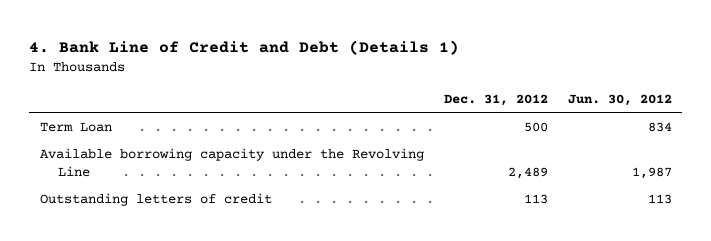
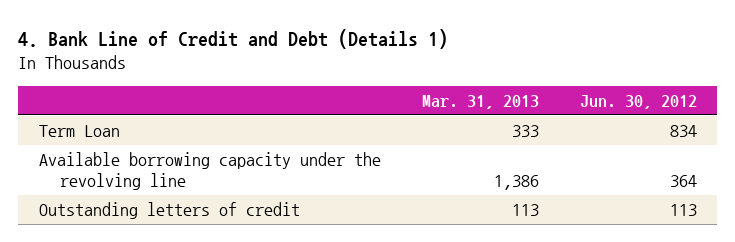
[443,93,548,106] Dec. 31, 2012 -> none
none -> [421,94,539,109] Mar. 31, 2013
[39,147,424,177] Available borrowing capacity under the Revolving Line -> [38,152,381,190] Available borrowing capacity under the revolving line
[631,166,672,179] 1,987 -> [669,174,697,187] 364

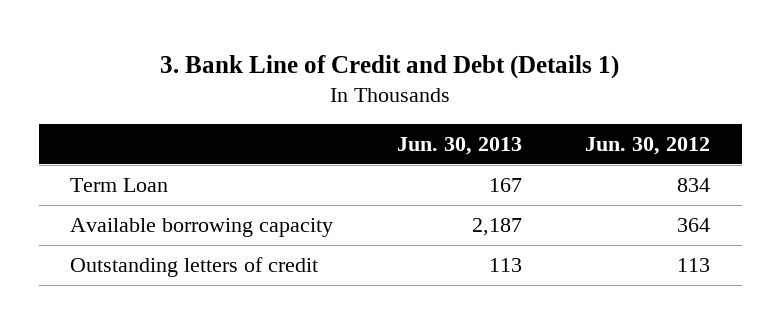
[18,29,449,50] 4. Bank Line of Credit and Debt (Details 1) -> [160,54,620,79] 3. Bank Line of Credit and Debt (Details 1)
[421,94,539,109] Mar. 31, 2013 -> none
none -> [396,137,522,156] Jun. 30, 2013
[38,152,381,190] Available borrowing capacity under the revolving line -> [70,217,334,237] Available borrowing capacity

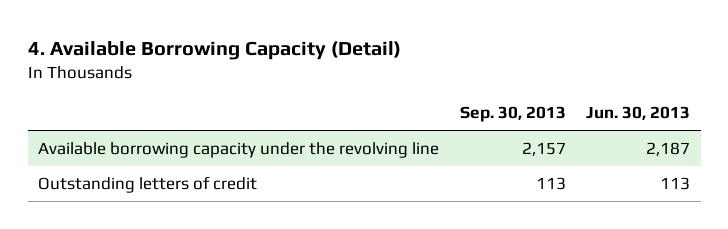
[160,54,620,79] 3. Bank Line of Credit and Debt (Details 1) -> [27,40,401,60] 4. Available Borrowing Capacity (Detail)
[585,137,711,156] Jun. 30, 2012 -> none
none -> [459,106,566,123] Sep. 30, 2013
[70,177,169,192] Term Loan -> none
[70,217,334,237] Available borrowing capacity -> [38,142,440,159] Available borrowing capacity under the revolving line

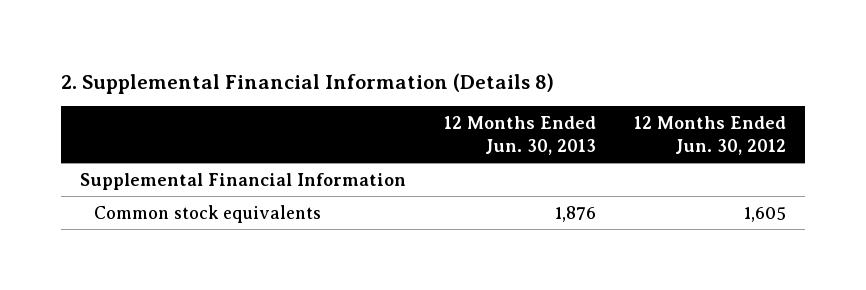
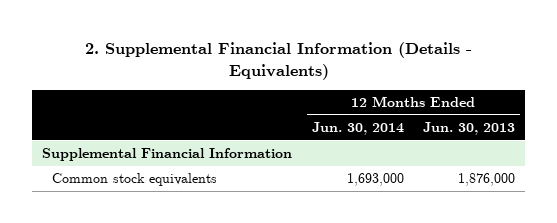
[60,72,554,94] 2. Supplemental Financial Information (Details 8) -> [84,42,472,80] 2. Supplemental Financial Information (Details - Equivalents)
[633,116,786,156] 12 Months Ended Jun. 30, 2012 -> none
none -> [311,122,404,136] Jun. 30, 2014
[553,205,596,222] 1,876 -> [458,173,516,187] 1,876,000

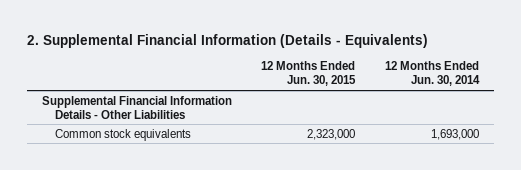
[423,122,516,136] Jun. 30, 2013 -> none
none -> [261,61,357,87] 12 Months Ended Jun. 30, 2015
[42,148,293,162] Supplemental Financial Information -> [41,95,232,119] Supplemental Financial Information Details - Other Liabilities

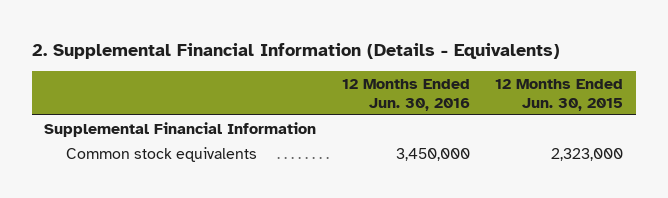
[384,61,480,87] 12 Months Ended Jun. 30, 2014 -> none
none -> [341,78,470,111] 12 Months Ended Jun. 30, 2016
[41,95,232,119] Supplemental Financial Information Details - Other Liabilities -> [44,121,317,137] Supplemental Financial Information

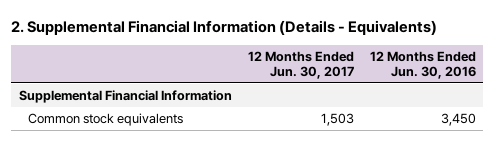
[495,78,624,111] 12 Months Ended Jun. 30, 2015 -> none
none -> [247,50,354,80] 12 Months Ended Jun. 30, 2017
[395,147,470,161] 3,450,000 -> [440,113,476,127] 3,450

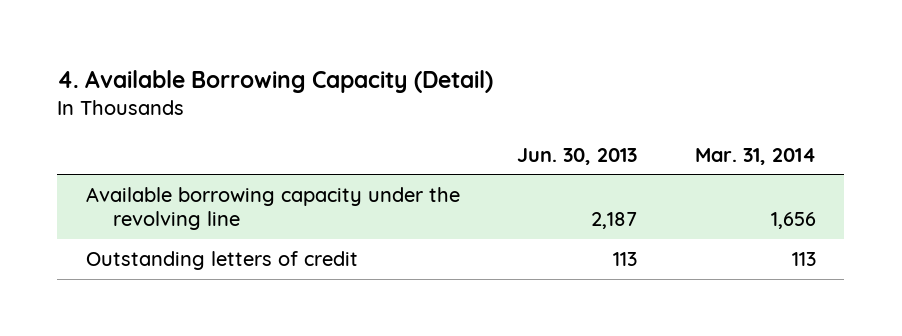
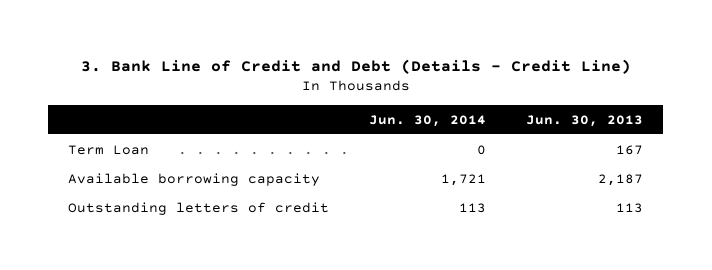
[57,70,494,94] 4. Available Borrowing Capacity (Detail) -> [80,58,631,74] 3. Bank Line of Credit and Debt (Details - Credit Line)
[694,147,816,165] Mar. 31, 2014 -> none
none -> [369,114,487,127] Jun. 30, 2014
none -> [68,144,150,155] Term Loan
[85,186,460,231] Available borrowing capacity under the revolving line -> [68,172,321,186] Available borrowing capacity

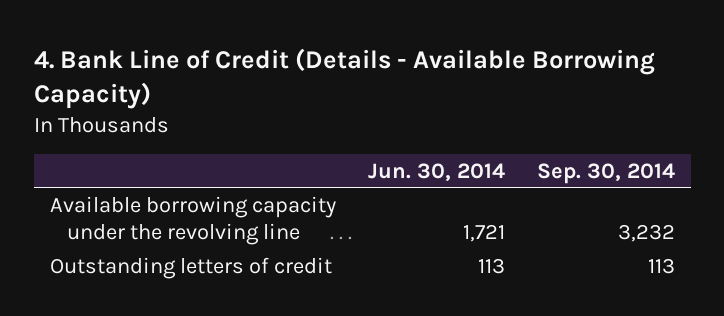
[80,58,631,74] 3. Bank Line of Credit and Debt (Details - Credit Line) -> [33,47,655,110] 4. Bank Line of Credit (Details - Available Borrowing Capacity)
[526,114,644,127] Jun. 30, 2013 -> none
none -> [536,162,675,184] Sep. 30, 2014
[68,144,150,155] Term Loan -> none
[68,172,321,186] Available borrowing capacity -> [49,195,336,245] Available borrowing capacity under the revolving line

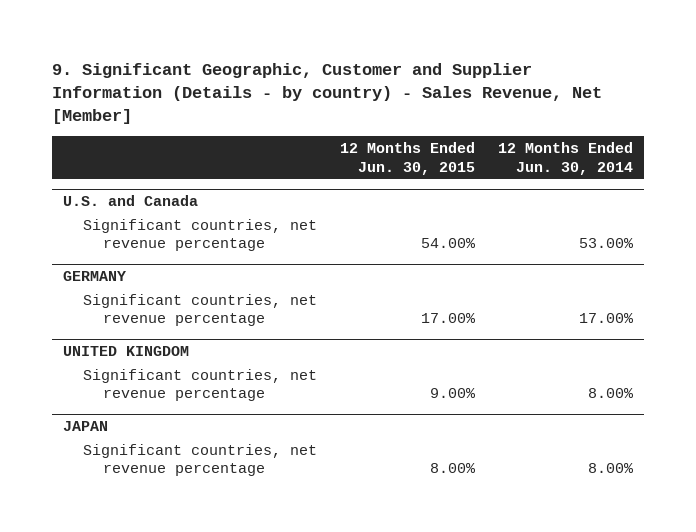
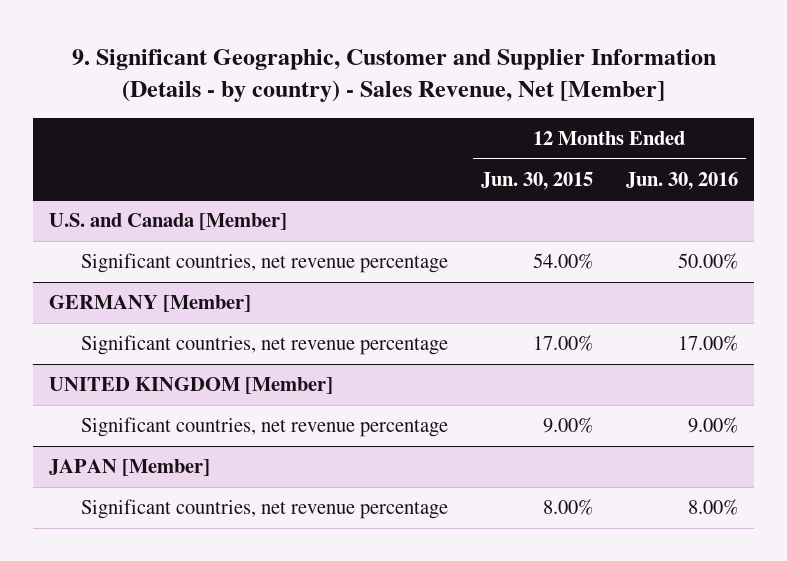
[497,141,633,175] 12 Months Ended Jun. 30, 2014 -> none
none -> [625,171,738,190] Jun. 30, 2016
[63,195,199,207] U.S. and Canada -> [49,213,288,231] U.S. and Canada [Member]
[63,271,127,282] GERMANY -> [49,295,252,313] GERMANY [Member]
[63,346,190,357] UNITED KINGDOM -> [49,377,334,395] UNITED KINGDOM [Member]
[63,421,109,432] JAPAN -> [49,459,211,477] JAPAN [Member]

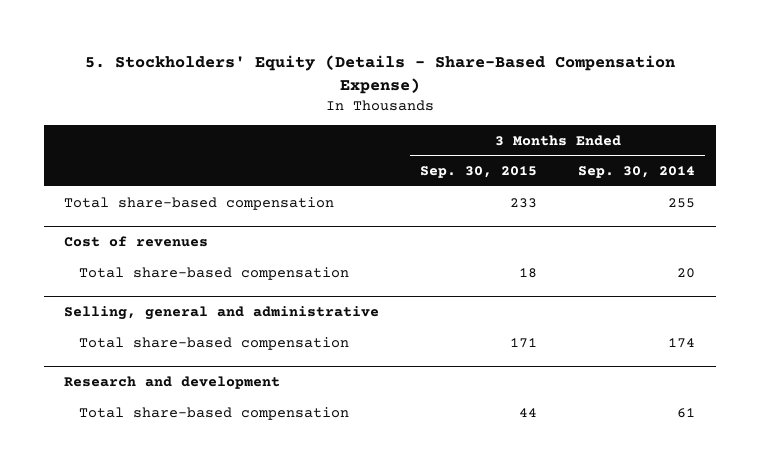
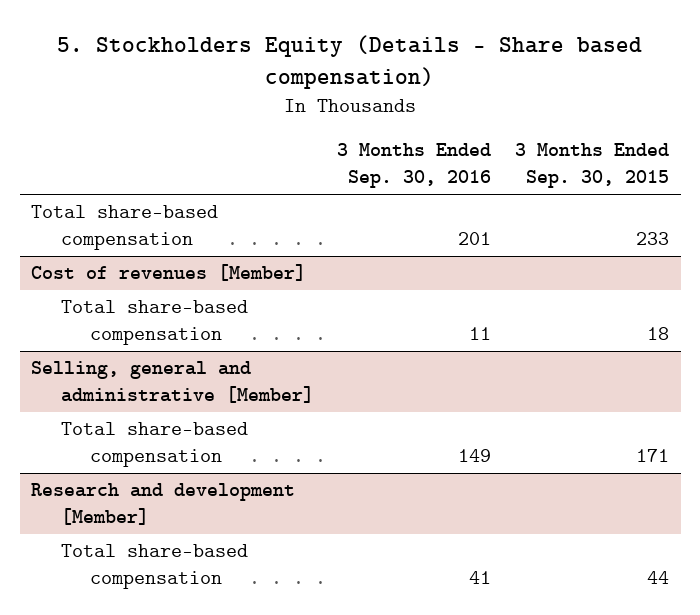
[84,54,675,94] 5. Stockholders' Equity (Details - Share-Based Compensation Expense) -> [57,34,643,90] 5. Stockholders Equity (Details - Share based compensation)
[578,165,696,178] Sep. 30, 2014 -> none
none -> [337,143,492,189] 3 Months Ended Sep. 30, 2016
[64,236,209,248] Cost of revenues -> [31,264,307,282] Cost of revenues [Member]
[64,306,380,321] Selling, general and administrative -> [31,361,314,404] Selling, general and administrative [Member]
[64,376,281,390] Research and development -> [31,483,296,526] Research and development [Member]

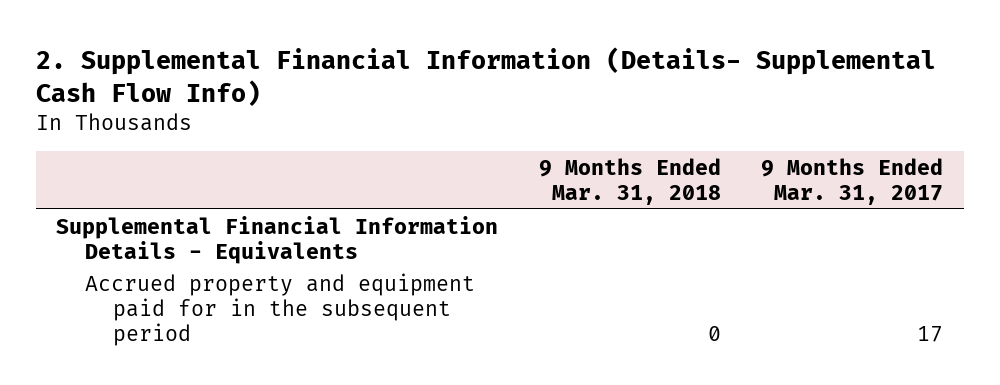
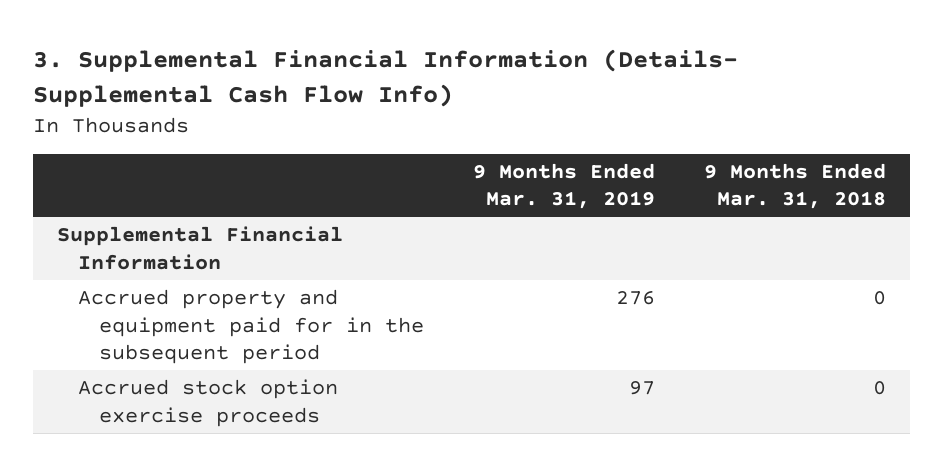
[36,47,937,106] 2. Supplemental Financial Information (Details- Supplemental Cash Flow Info) -> [32,49,738,107] 3. Supplemental Financial Information (Details- Supplemental Cash Flow Info)
[761,158,944,206] 9 Months Ended Mar. 31, 2017 -> none
none -> [473,162,656,210] 9 Months Ended Mar. 31, 2019
[56,215,499,264] Supplemental Financial Information Details - Equivalents -> [57,225,344,270] Supplemental Financial Information
none -> [78,378,339,427] Accrued stock option exercise proceeds

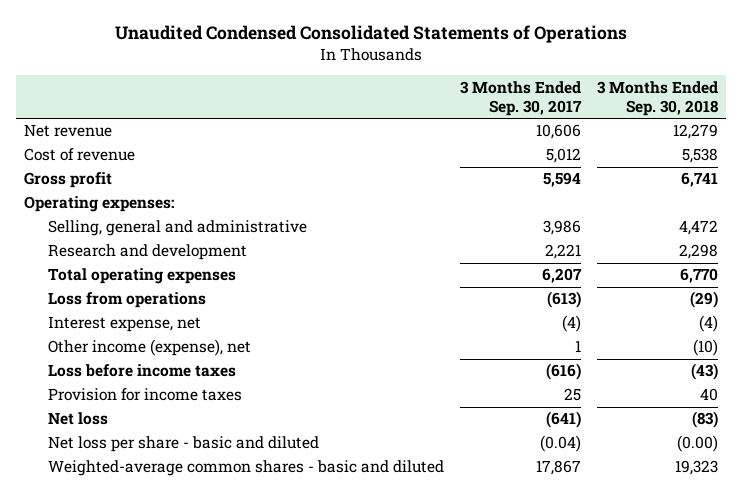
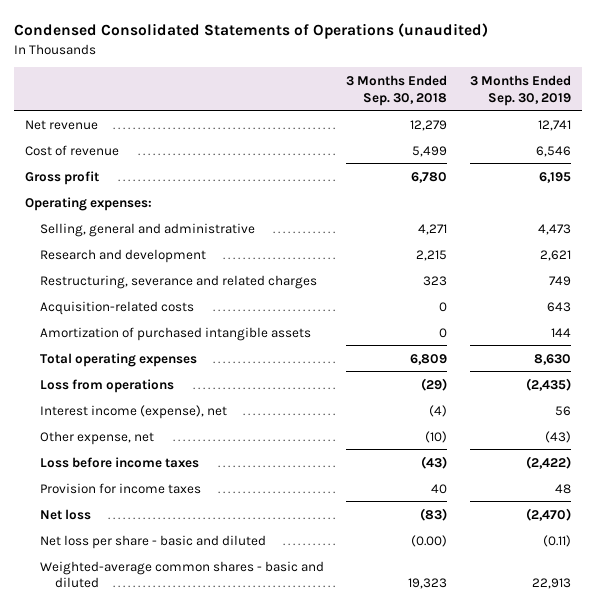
[114,25,627,44] Unaudited Condensed Consolidated Statements of Operations -> [14,23,489,40] Condensed Consolidated Statements of Operations (unaudited)
[459,80,582,116] 3 Months Ended Sep. 30, 2017 -> none
none -> [469,74,571,106] 3 Months Ended Sep. 30, 2019
[682,148,719,164] 5,538 -> [412,145,448,157] 5,499
[681,172,719,188] 6,741 -> [411,171,448,183] 6,780
[679,220,719,236] 4,472 -> [418,223,448,235] 4,271
[679,244,719,260] 2,298 -> [416,249,448,261] 2,215
none -> [40,274,318,289] Restructuring, severance and related charges
none -> [40,300,195,315] Acquisition-related costs
none -> [40,326,312,341] Amortization of purchased intangible assets
[680,268,719,284] 6,770 -> [410,353,448,365] 6,809
[47,316,201,333] Interest expense, net -> [40,404,228,419] Interest income (expense), net
[47,339,251,357] Other income (expense), net -> [40,430,155,445] Other expense, net

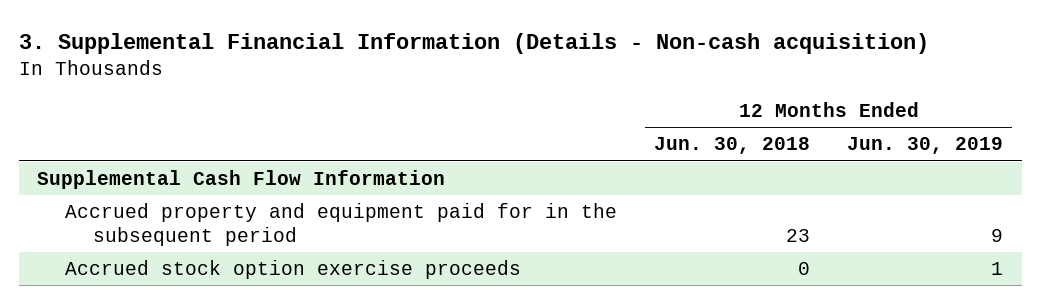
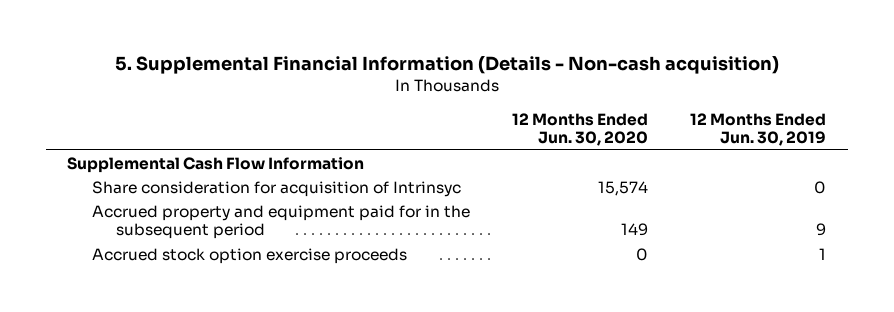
[18,32,929,54] 3. Supplemental Financial Information (Details - Non-cash acquisition) -> [114,56,779,75] 5. Supplemental Financial Information (Details - Non-cash acquisition)
[654,137,811,155] Jun. 30, 2018 -> none
none -> [512,112,649,147] 12 Months Ended Jun. 30, 2020
none -> [91,180,461,197] Share consideration for acquisition of Intrinsyc

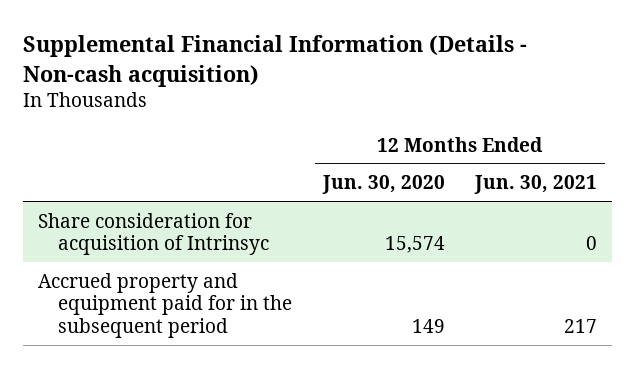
[114,56,779,75] 5. Supplemental Financial Information (Details - Non-cash acquisition) -> [23,35,528,87] Supplemental Financial Information (Details - Non-cash acquisition)
[690,112,827,147] 12 Months Ended Jun. 30, 2019 -> none
none -> [473,175,597,195] Jun. 30, 2021
[67,156,365,173] Supplemental Cash Flow Information -> none
[91,247,407,264] Accrued stock option exercise proceeds -> none

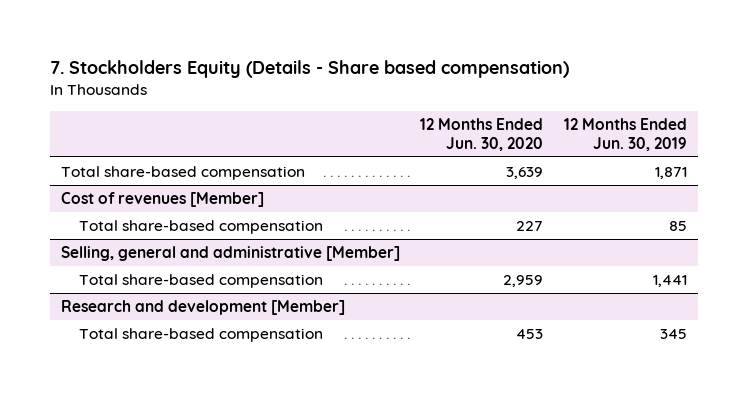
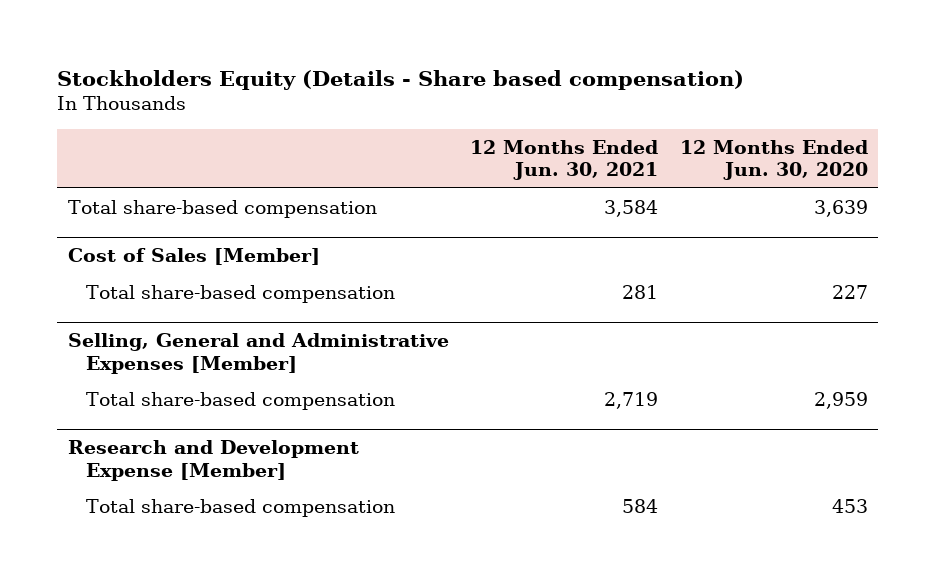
[50,60,570,79] 7. Stockholders Equity (Details - Share based compensation) -> [56,69,744,90] Stockholders Equity (Details - Share based compensation)
[564,117,688,151] 12 Months Ended Jun. 30, 2019 -> none
none -> [470,139,659,181] 12 Months Ended Jun. 30, 2021
[60,192,264,208] Cost of revenues [Member] -> [67,248,320,266] Cost of Sales [Member]
[60,246,400,262] Selling, general and administrative [Member] -> [67,333,449,374] Selling, General and Administrative Expenses [Member]
[60,300,345,316] Research and development [Member] -> [67,440,359,481] Research and Development Expense [Member]

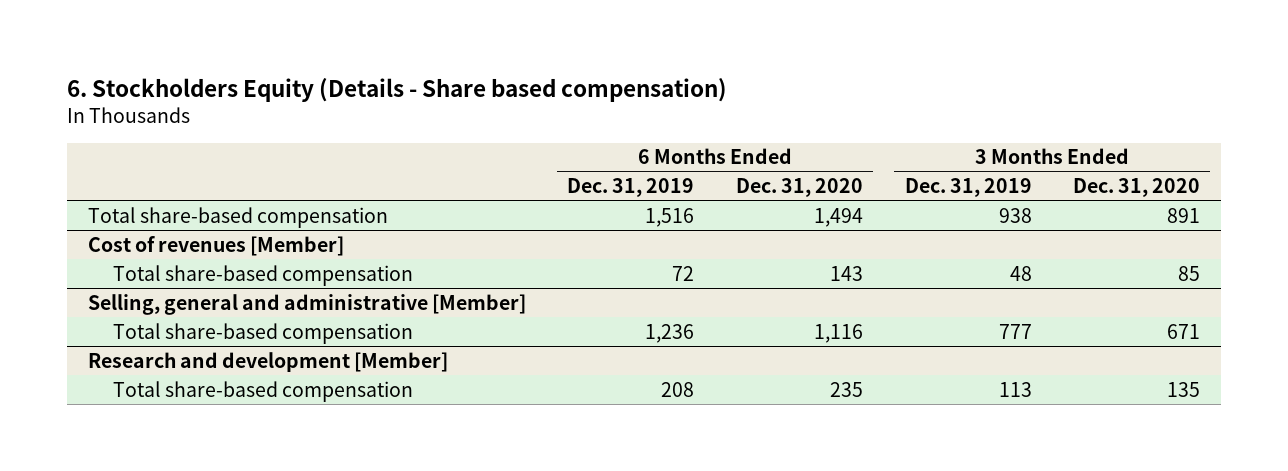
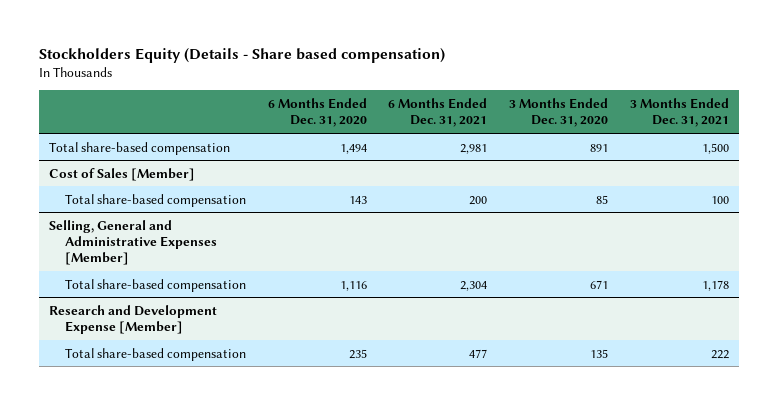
[66,78,727,103] 6. Stockholders Equity (Details - Share based compensation) -> [38,48,445,64] Stockholders Equity (Details - Share based compensation)
[567,177,695,197] Dec. 31, 2019 -> none
[904,177,1032,197] Dec. 31, 2019 -> none
none -> [388,98,488,128] 6 Months Ended Dec. 31, 2021
none -> [629,98,729,128] 3 Months Ended Dec. 31, 2021
[87,235,344,256] Cost of revenues [Member] -> [49,167,196,181] Cost of Sales [Member]
[87,293,526,315] Selling, general and administrative [Member] -> [49,219,218,266] Selling, General and Administrative Expenses [Member]
[87,351,448,372] Research and development [Member] -> [49,304,218,334] Research and Development Expense [Member]

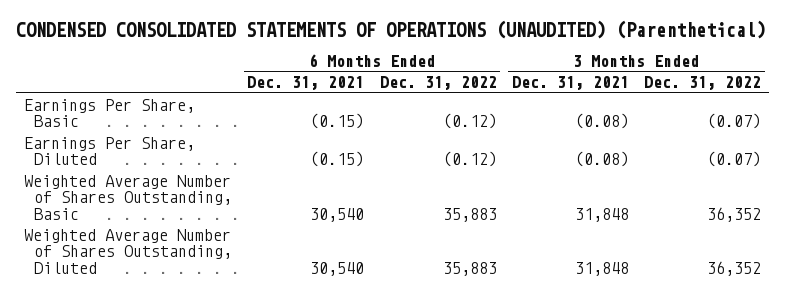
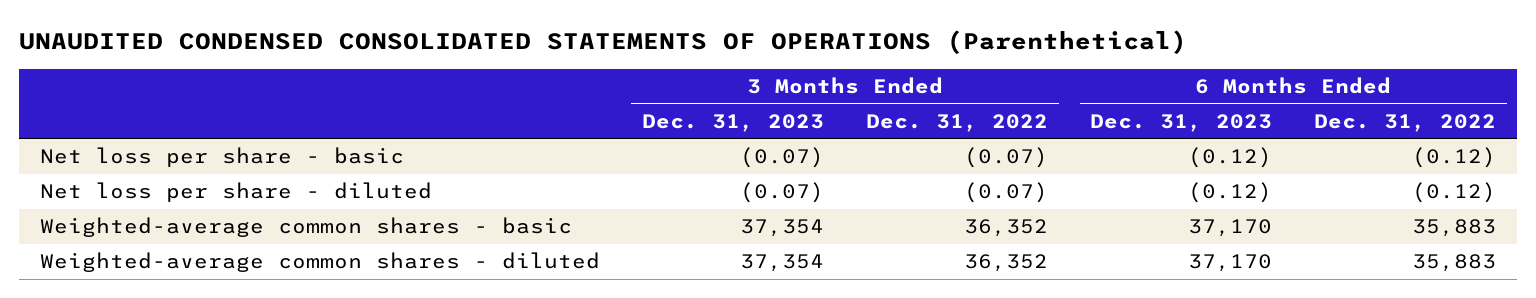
[16,19,767,39] CONDENSED CONSOLIDATED STATEMENTS OF OPERATIONS (UNAUDITED) (Parenthetical) -> [18,30,1187,55] UNAUDITED CONDENSED CONSOLIDATED STATEMENTS OF OPERATIONS (Parenthetical)
[247,76,365,91] Dec. 31, 2021 -> none
[511,76,629,91] Dec. 31, 2021 -> none
none -> [641,113,824,132] Dec. 31, 2023
none -> [1090,113,1273,132] Dec. 31, 2023
[23,98,195,128] Earnings Per Share, Basic -> [39,147,404,168] Net loss per share - basic
[23,136,195,166] Earnings Per Share, Diluted -> [39,182,432,203] Net loss per share - diluted
[23,174,233,220] Weighted Average Number of Shares Outstanding, Basic -> [39,217,572,238] Weighted-average common shares - basic
[23,228,233,274] Weighted Average Number of Shares Outstanding, Diluted -> [39,252,600,273] Weighted-average common shares - diluted

